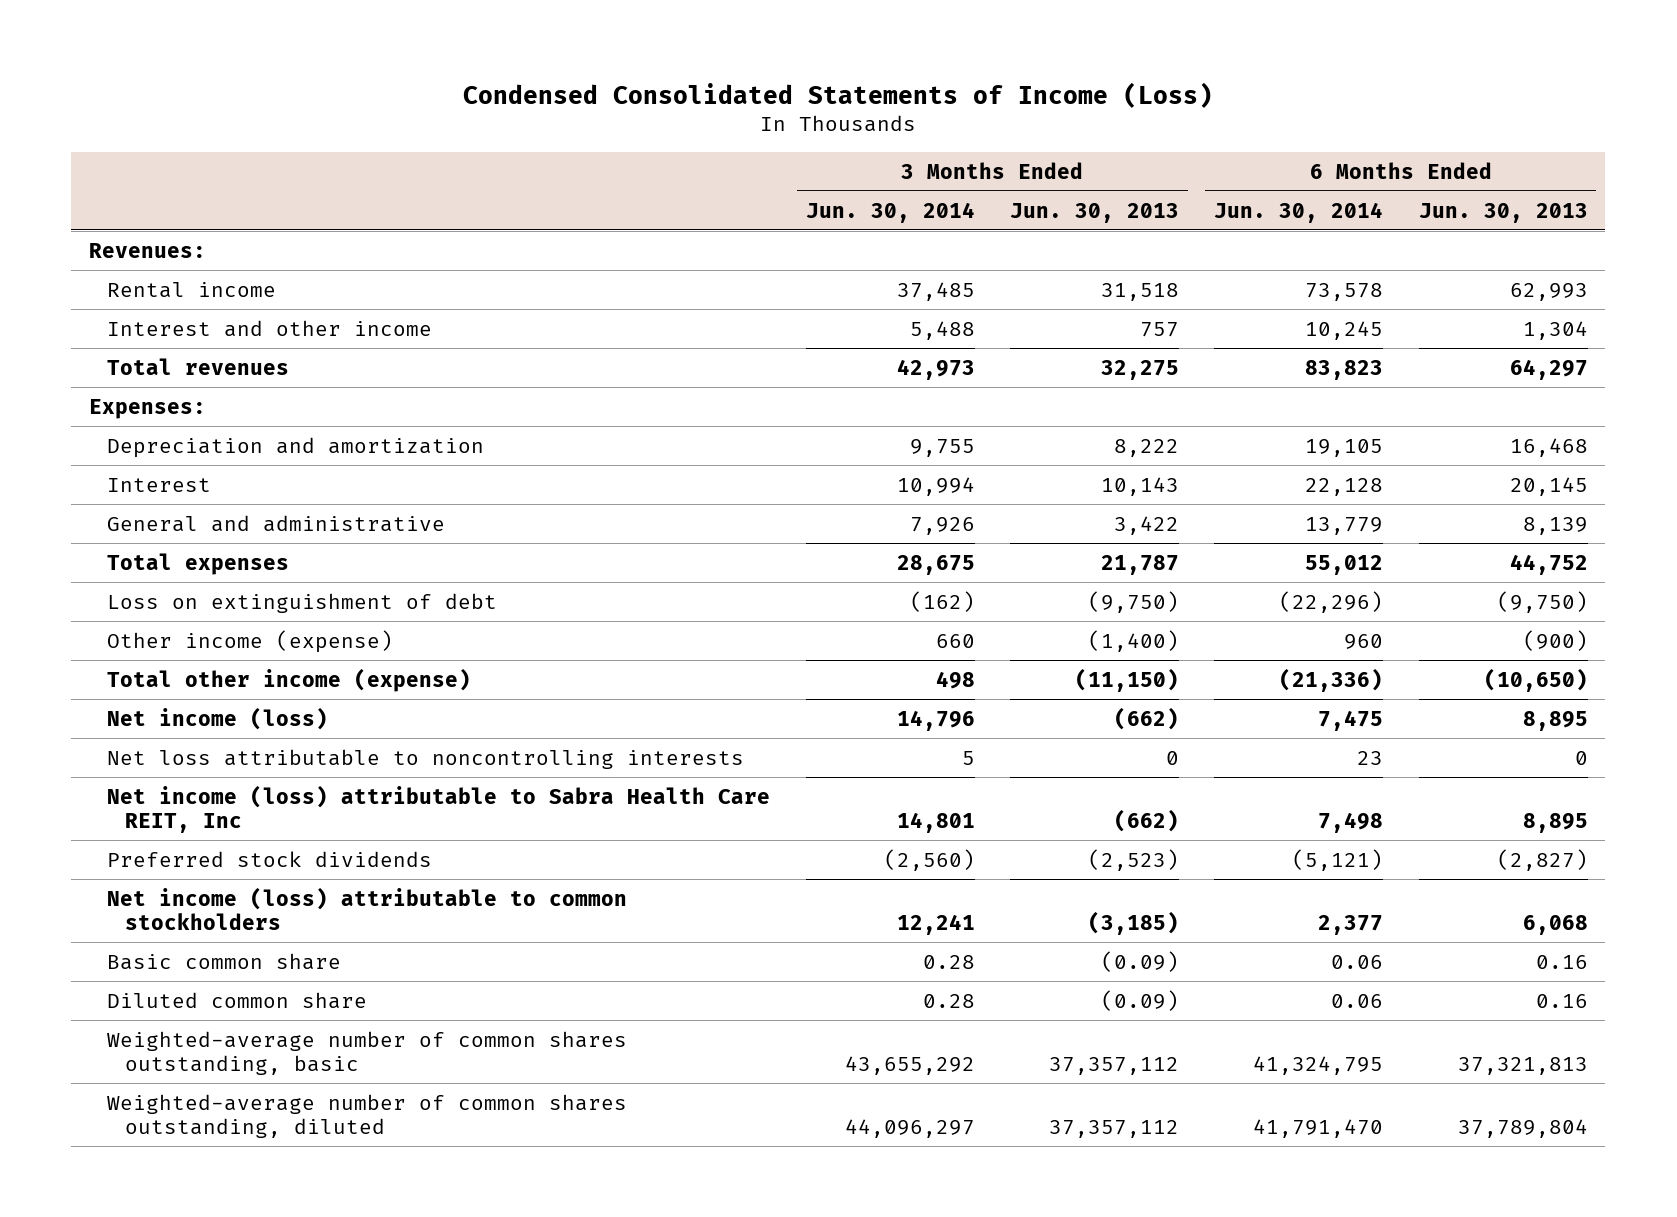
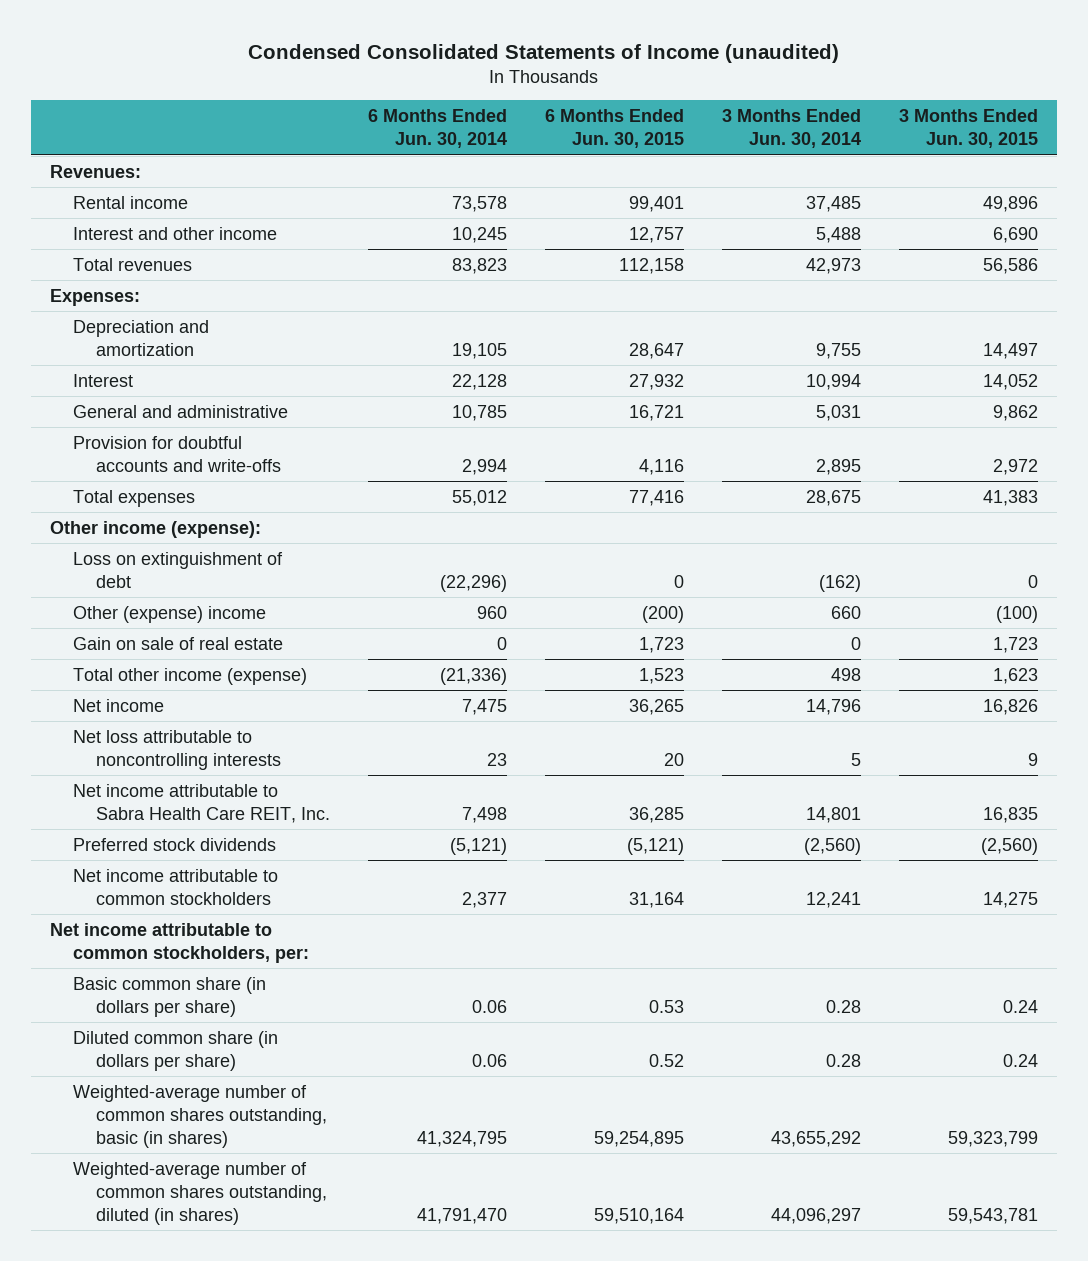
[463,81,1214,108] Condensed Consolidated Statements of Income (Loss) -> [248,43,840,63] Condensed Consolidated Statements of Income (unaudited)
[1009,202,1179,223] Jun. 30, 2013 -> none
[1418,202,1588,223] Jun. 30, 2013 -> none
none -> [544,109,684,149] 6 Months Ended Jun. 30, 2015
none -> [899,109,1039,149] 3 Months Ended Jun. 30, 2015
[909,516,975,535] 7,926 -> [816,404,862,421] 5,031
[1305,516,1384,535] 13,779 -> [451,404,507,421] 10,785
none -> [72,435,281,472] Provision for doubtful accounts and write-offs
none -> [49,520,261,538] Other income (expense):
[107,629,394,653] Other income (expense) -> [72,605,266,623] Other (expense) income
none -> [72,636,283,650] Gain on sale of real estate
[107,706,329,730] Net income (loss) -> [72,698,164,712] Net income
[107,784,771,834] Net income (loss) attributable to Sabra Health Care REIT, Inc -> [72,783,330,823] Net income attributable to Sabra Health Care REIT, Inc.
[107,886,628,931] Net income (loss) attributable to common stockholders -> [72,868,278,905] Net income attributable to common stockholders
none -> [49,922,309,963] Net income attributable to common stockholders, per:
[107,952,342,970] Basic common share -> [72,976,266,1017] Basic common share (in dollars per share)
[107,991,368,1009] Diluted common share -> [72,1030,278,1071] Diluted common share (in dollars per share)
[107,1030,628,1076] Weighted-average number of common shares outstanding, basic -> [72,1084,327,1148] Weighted-average number of common shares outstanding, basic (in shares)
[107,1093,628,1139] Weighted-average number of common shares outstanding, diluted -> [72,1161,327,1225] Weighted-average number of common shares outstanding, diluted (in shares)

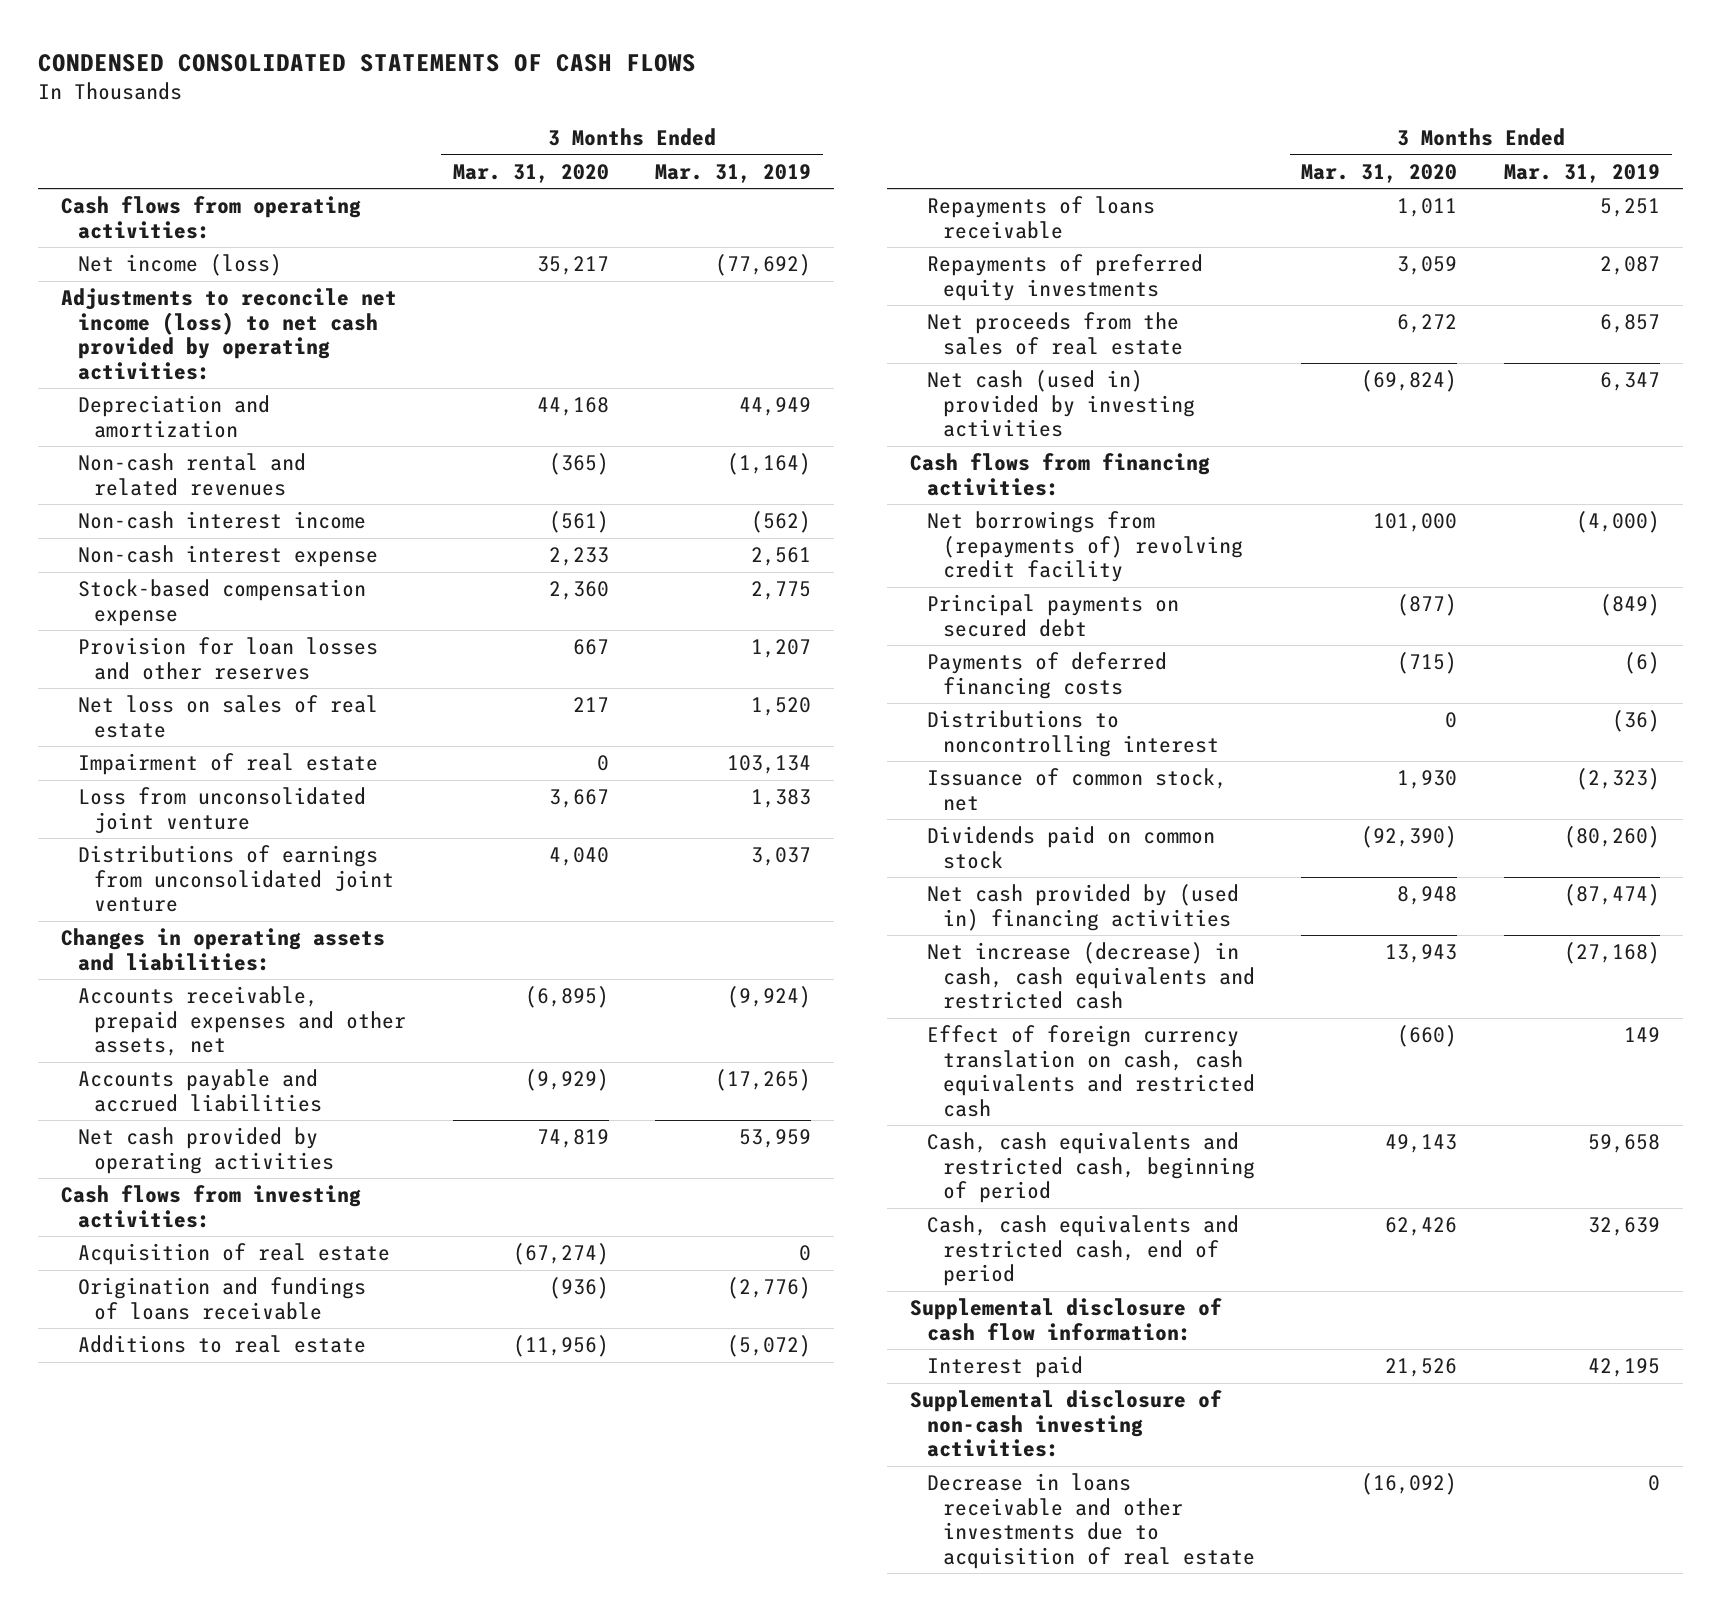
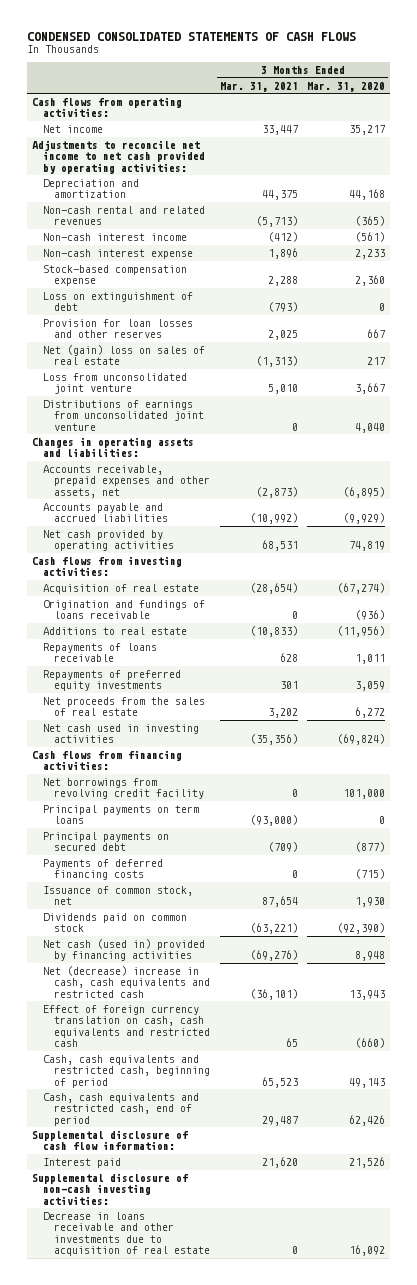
[655,163,812,183] Mar. 31, 2019 -> none
none -> [219,81,298,92] Mar. 31, 2021
[77,254,282,277] Net income (loss) -> [42,125,103,134] Net income
[61,288,398,380] Adjustments to reconcile net income (loss) to net cash provided by operating activities: -> [31,140,205,174] Adjustments to reconcile net income to net cash provided by operating activities:
none -> [42,292,193,312] Loss on extinguishment of debt
[77,753,378,776] Impairment of real estate -> none
[77,695,378,738] Net loss on sales of real estate -> [42,345,205,366] Net (gain) loss on sales of real estate
[926,370,1195,438] Net cash (used in) provided by investing activities -> [42,724,199,744] Net cash used in investing activities
[926,511,1243,583] Net borrowings from (repayments of) revolving credit facility -> [42,778,205,800] Net borrowings from revolving credit facility
none -> [42,805,199,825] Principal payments on term loans
[926,710,1219,757] Distributions to noncontrolling interest -> none
[926,884,1239,931] Net cash provided by (used in) financing activities -> [42,939,205,962] Net cash (used in) provided by financing activities
[926,942,1255,1010] Net increase (decrease) in cash, cash equivalents and restricted cash -> [42,966,211,998] Net (decrease) increase in cash, cash equivalents and restricted cash
[1361,1473,1458,1496] (16,092) -> [349,1245,386,1257] 16,092

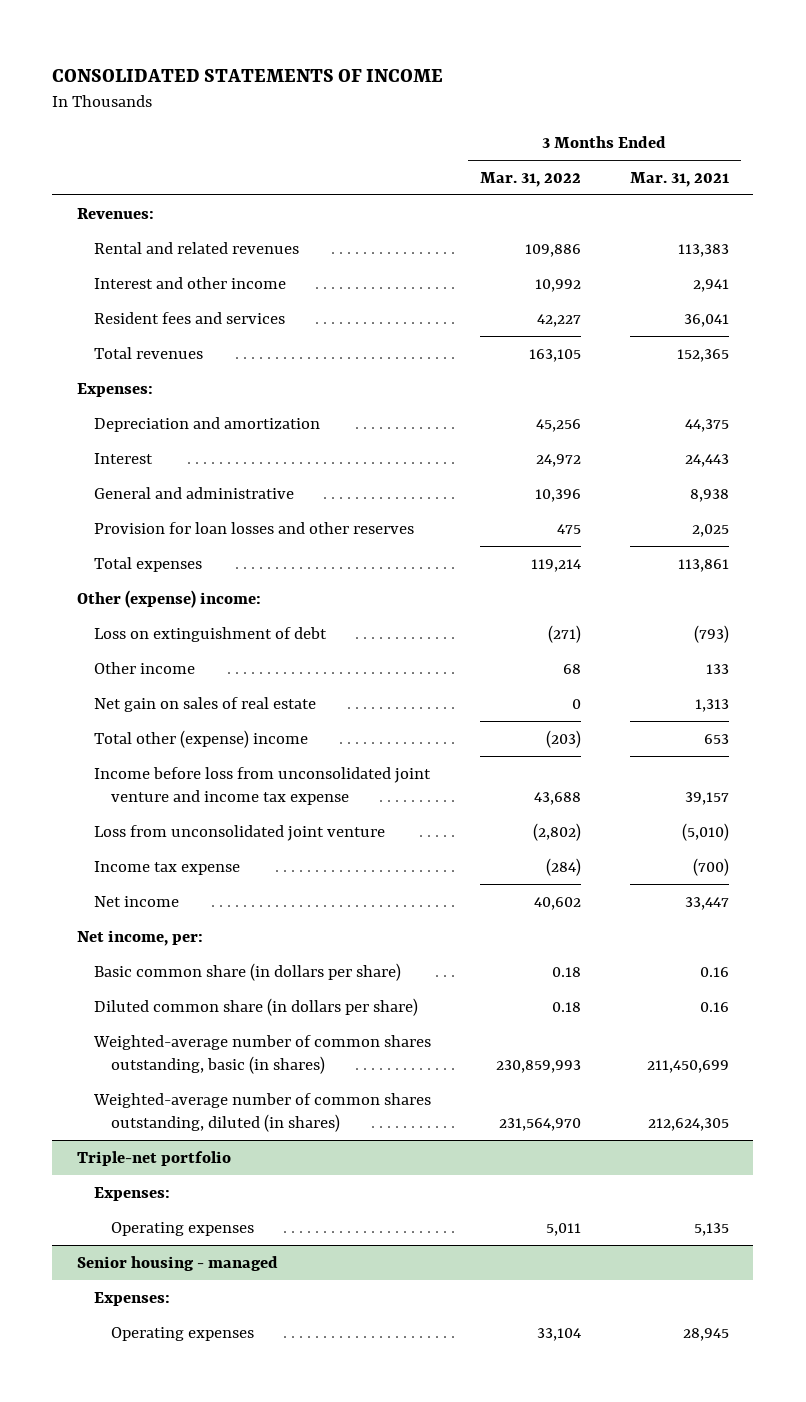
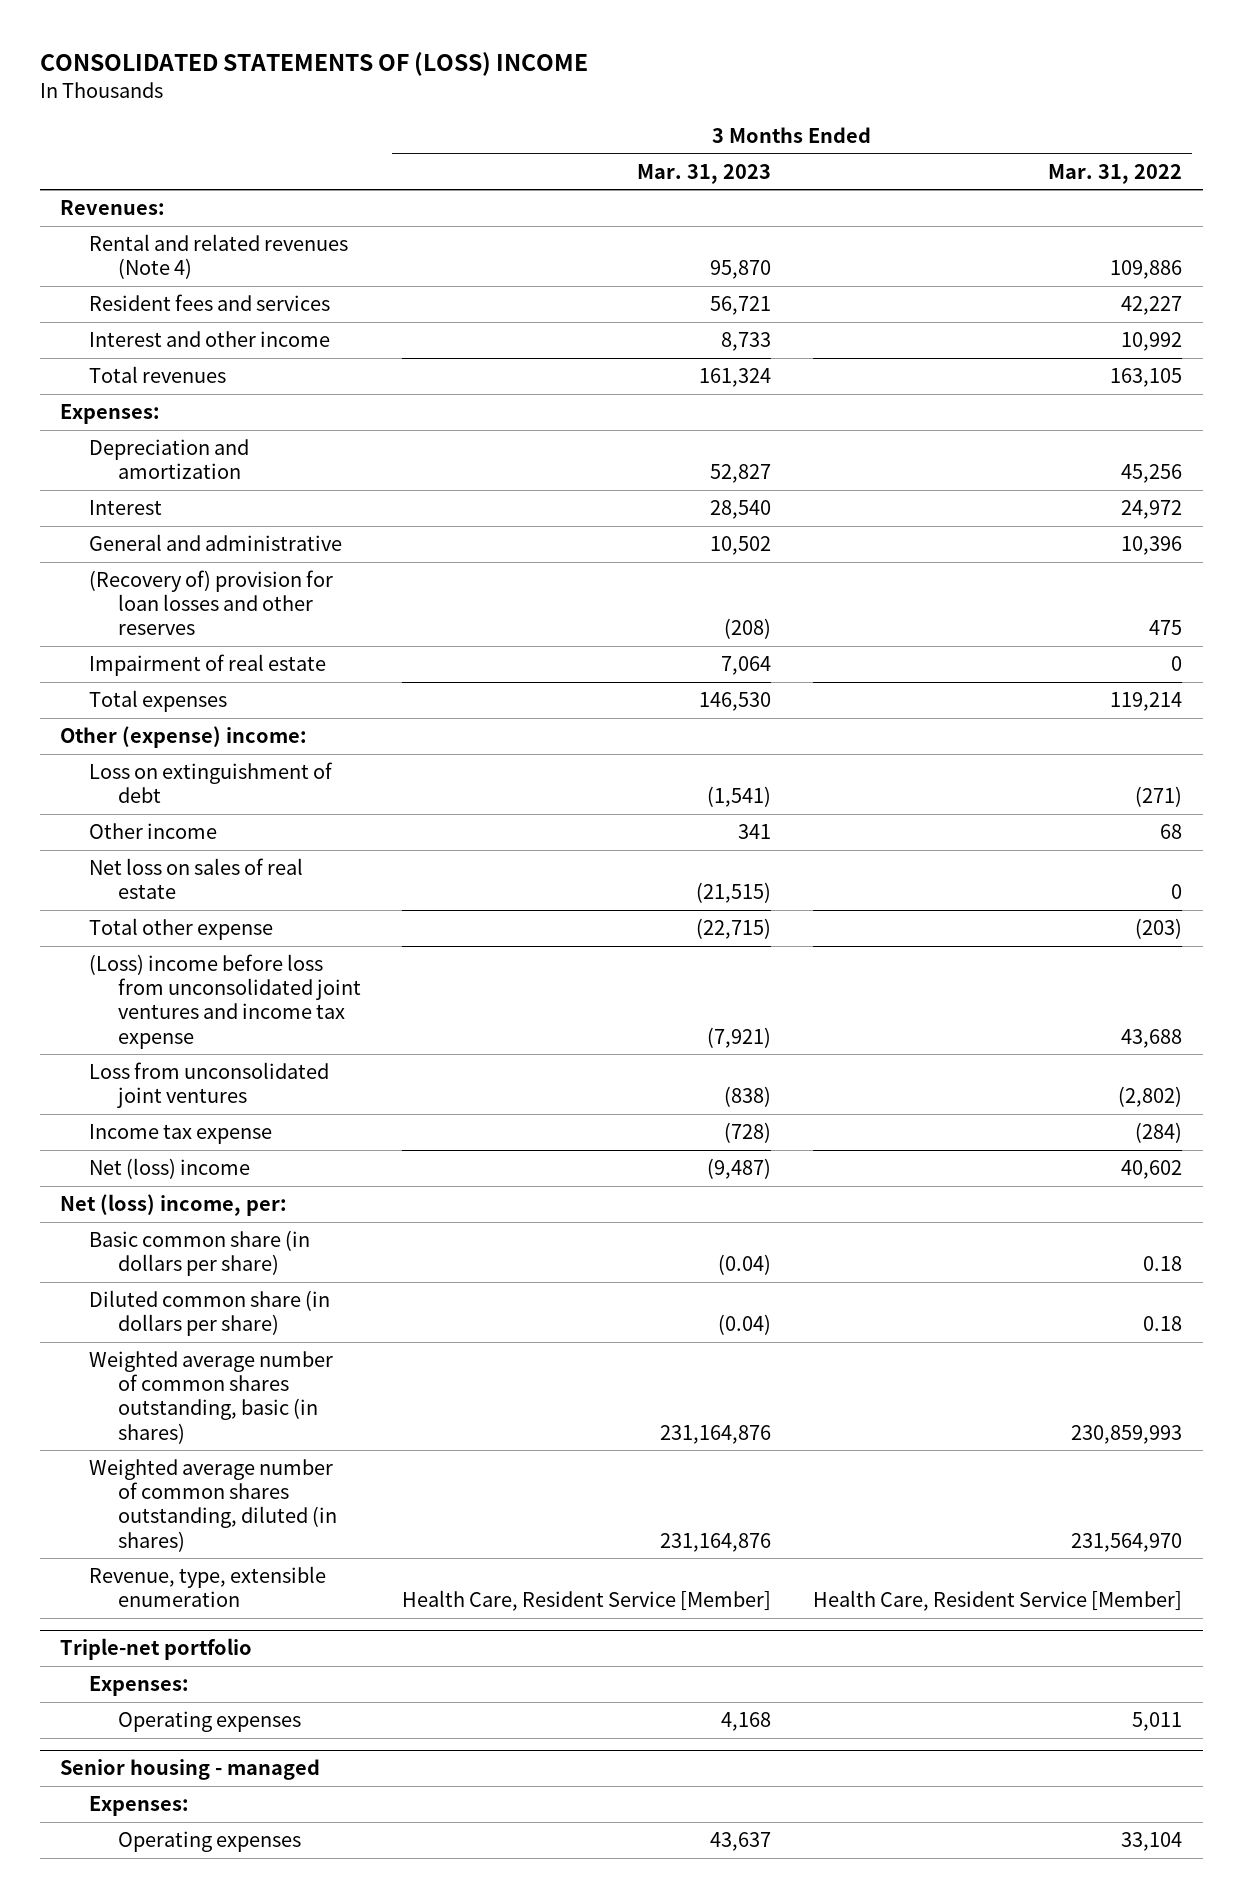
[52,68,444,82] CONSOLIDATED STATEMENTS OF INCOME -> [39,51,588,76] CONSOLIDATED STATEMENTS OF (LOSS) INCOME
[629,171,729,187] Mar. 31, 2021 -> none
none -> [637,163,772,184] Mar. 31, 2023
[93,241,299,254] Rental and related revenues -> [89,234,349,280] Rental and related revenues (Note 4)
[93,276,286,289] Interest and other income -> [89,331,331,348] Interest and other income
[93,521,414,534] Provision for loan losses and other reserves -> [89,570,334,636] (Recovery of) provision for loan losses and other reserves
none -> [89,654,327,677] Impairment of real estate
[93,696,316,712] Net gain on sales of real estate -> [89,858,304,900] Net loss on sales of real estate
[93,729,308,748] Total other (expense) income -> [89,918,274,941] Total other expense
[93,766,431,806] Income before loss from unconsolidated joint venture and income tax expense -> [89,954,361,1049] (Loss) income before loss from unconsolidated joint ventures and income tax expense
[93,824,385,841] Loss from unconsolidated joint venture -> [89,1062,330,1109] Loss from unconsolidated joint ventures
[93,895,179,907] Net income -> [89,1158,251,1180] Net (loss) income
[76,929,203,946] Net income, per: -> [60,1194,288,1217] Net (loss) income, per:
[92,1034,431,1075] Weighted-average number of common shares outstanding, basic (in shares) -> [89,1351,334,1444] Weighted average number of common shares outstanding, basic (in shares)
[92,1092,431,1133] Weighted-average number of common shares outstanding, diluted (in shares) -> [89,1459,337,1552] Weighted average number of common shares outstanding, diluted (in shares)
none -> [89,1566,327,1608] Revenue, type, extensible enumeration

